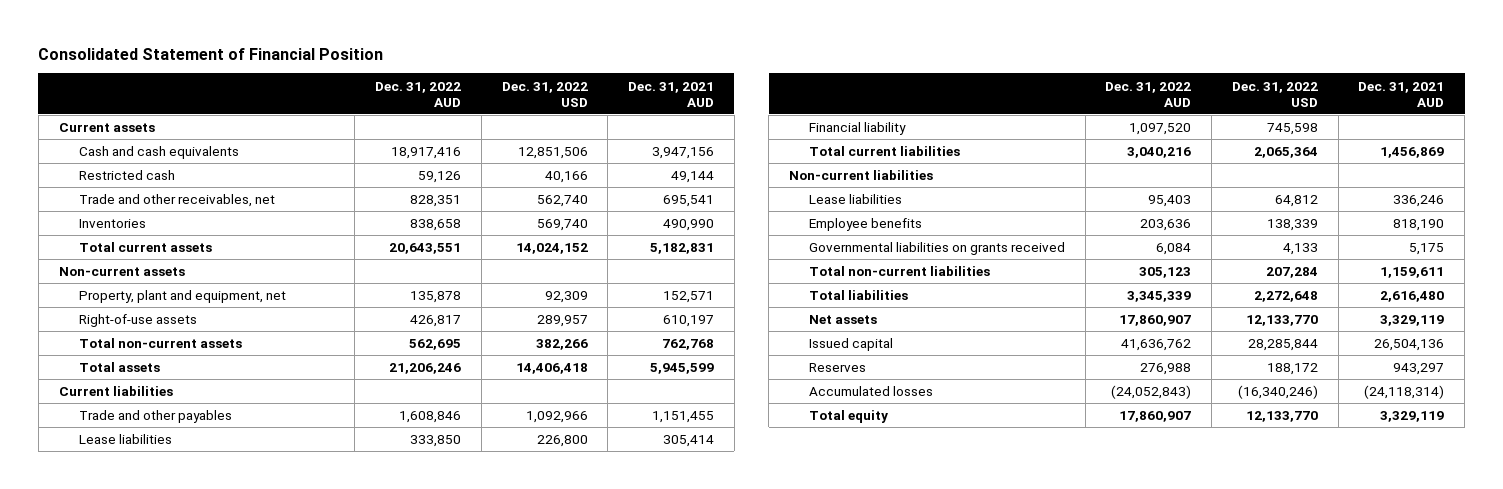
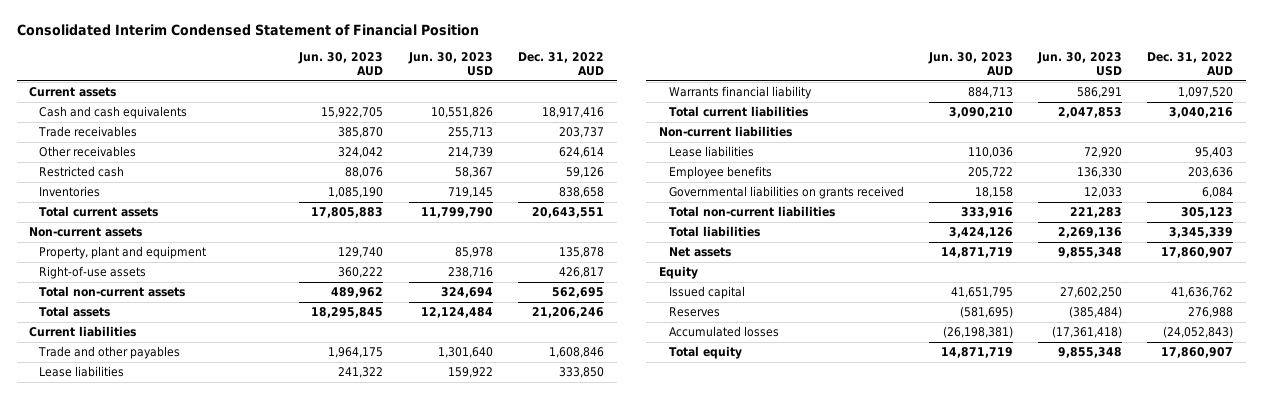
[38,47,384,60] Consolidated Statement of Financial Position -> [16,23,479,36] Consolidated Interim Condensed Statement of Financial Position
[501,81,588,107] Dec. 31, 2022 USD -> none
[628,81,715,107] Dec. 31, 2021 AUD -> none
none -> [298,51,384,77] Jun. 30, 2023 AUD
none -> [407,51,493,77] Jun. 30, 2023 USD
none -> [38,126,138,138] Trade receivables
none -> [39,146,137,158] Other receivables
[78,194,275,208] Trade and other receivables, net -> none
[78,290,286,304] Property, plant and equipment, net -> [39,246,207,260] Property, plant and equipment
[808,122,906,136] Financial liability -> [668,86,812,100] Warrants financial liability
none -> [658,266,698,280] Equity

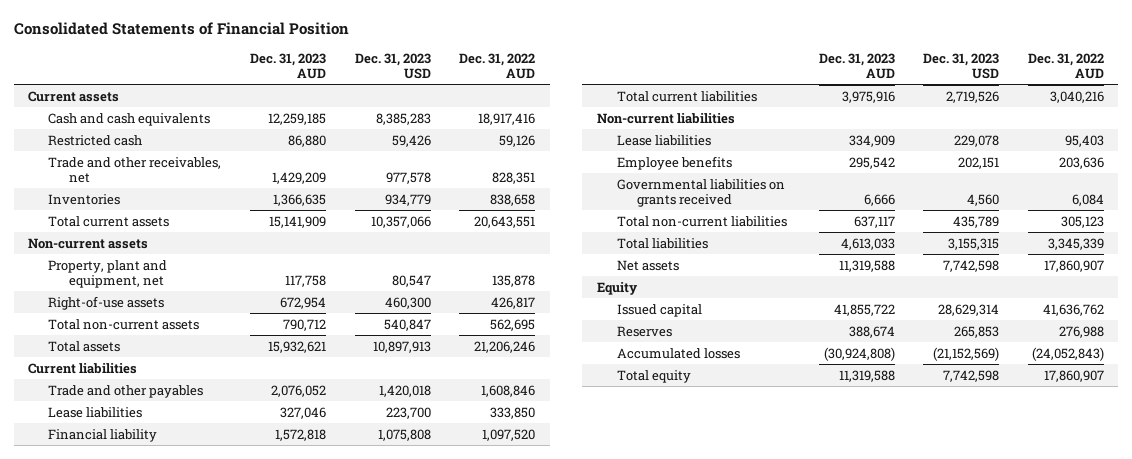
[16,23,479,36] Consolidated Interim Condensed Statement of Financial Position -> [13,21,349,35] Consolidated Statements of Financial Position
[298,51,384,77] Jun. 30, 2023 AUD -> none
[407,51,493,77] Jun. 30, 2023 USD -> none
none -> [249,52,326,79] Dec. 31, 2023 AUD
none -> [354,52,431,79] Dec. 31, 2023 USD
[38,126,138,138] Trade receivables -> none
[39,146,137,158] Other receivables -> none
none -> [48,156,222,183] Trade and other receivables, net
[39,246,207,260] Property, plant and equipment -> [48,259,168,288] Property, plant and equipment, net
[668,86,812,100] Warrants financial liability -> [48,428,158,442] Financial liability

